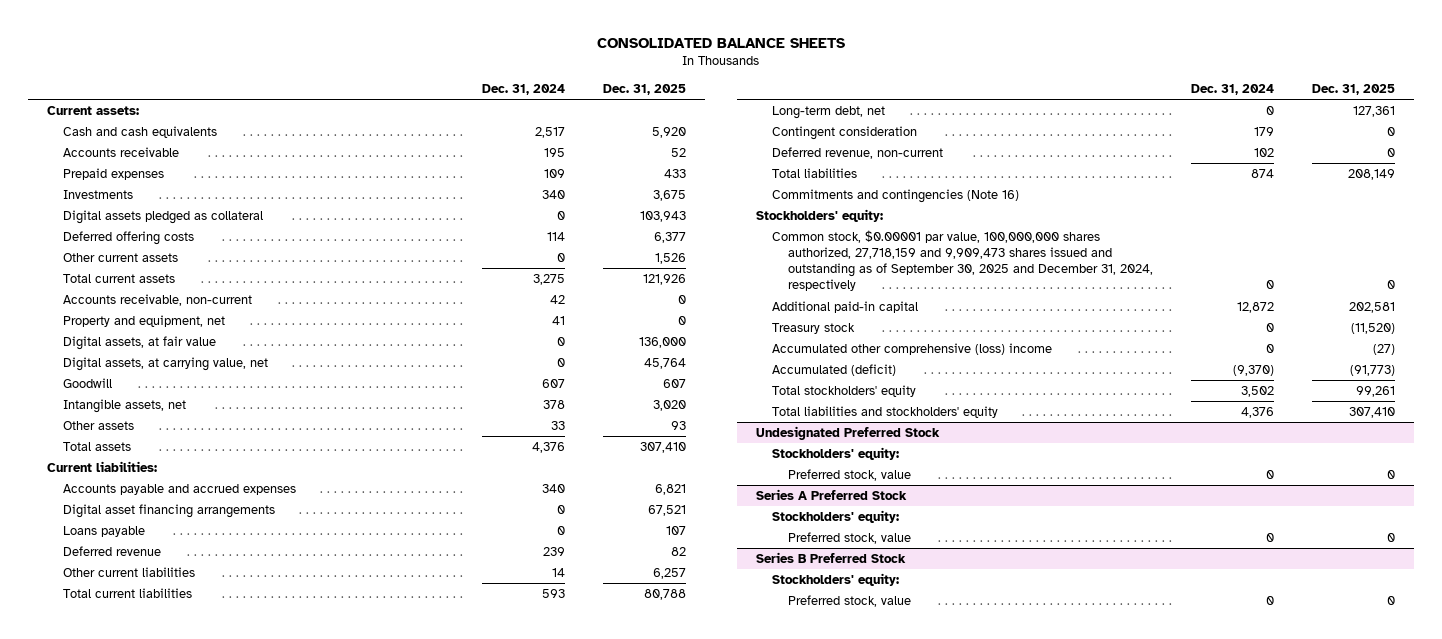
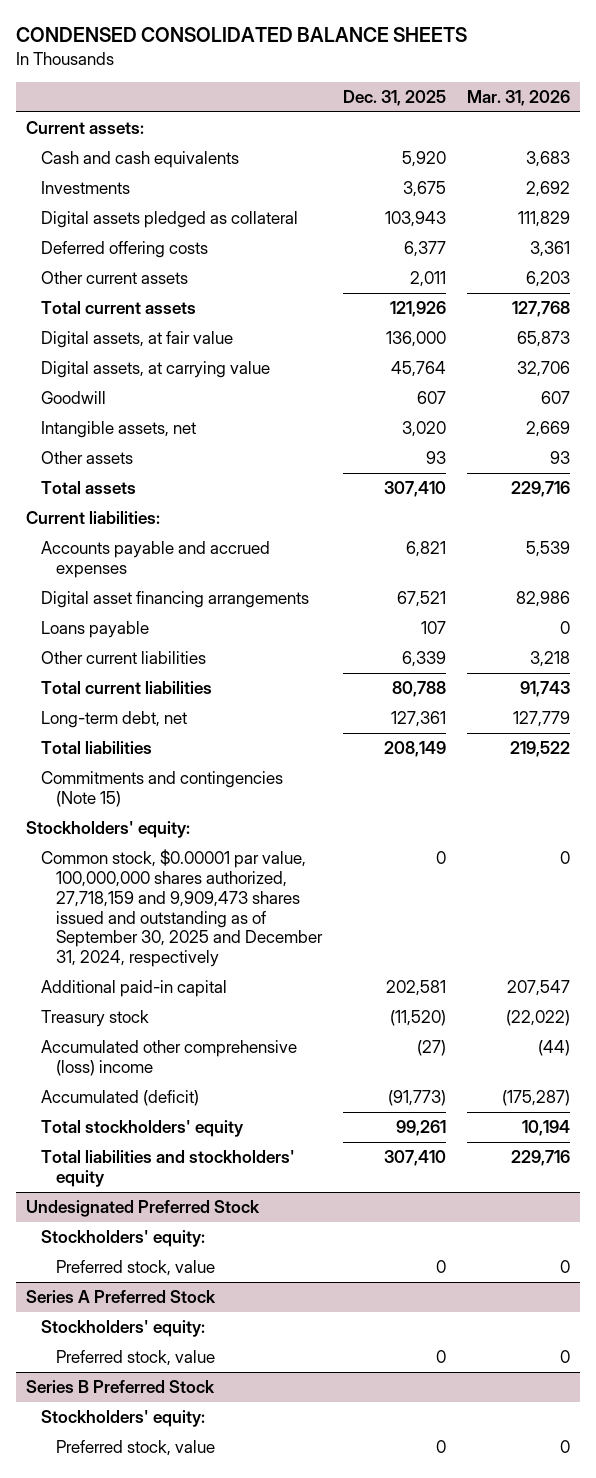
[597,38,846,49] CONSOLIDATED BALANCE SHEETS -> [15,26,467,42] CONDENSED CONSOLIDATED BALANCE SHEETS
[482,83,566,95] Dec. 31, 2024 -> none
none -> [466,89,570,106] Mar. 31, 2026
[63,146,180,157] Accounts receivable -> none
[63,167,165,180] Prepaid expenses -> none
[655,252,687,264] 1,526 -> [409,271,446,288] 2,011
[63,293,253,306] Accounts receivable, non-current -> none
[63,314,226,327] Property and equipment, net -> none
[63,356,269,371] Digital assets, at carrying value, net -> [40,361,270,379] Digital assets, at carrying value
[63,545,162,556] Deferred revenue -> none
[653,567,687,579] 6,257 -> [401,651,446,668] 6,339
[772,125,918,140] Contingent consideration -> none
[772,146,944,159] Deferred revenue, non-current -> none
[772,188,1020,203] Commitments and contingencies (Note 16) -> [40,771,283,808] Commitments and contingencies (Note 15)

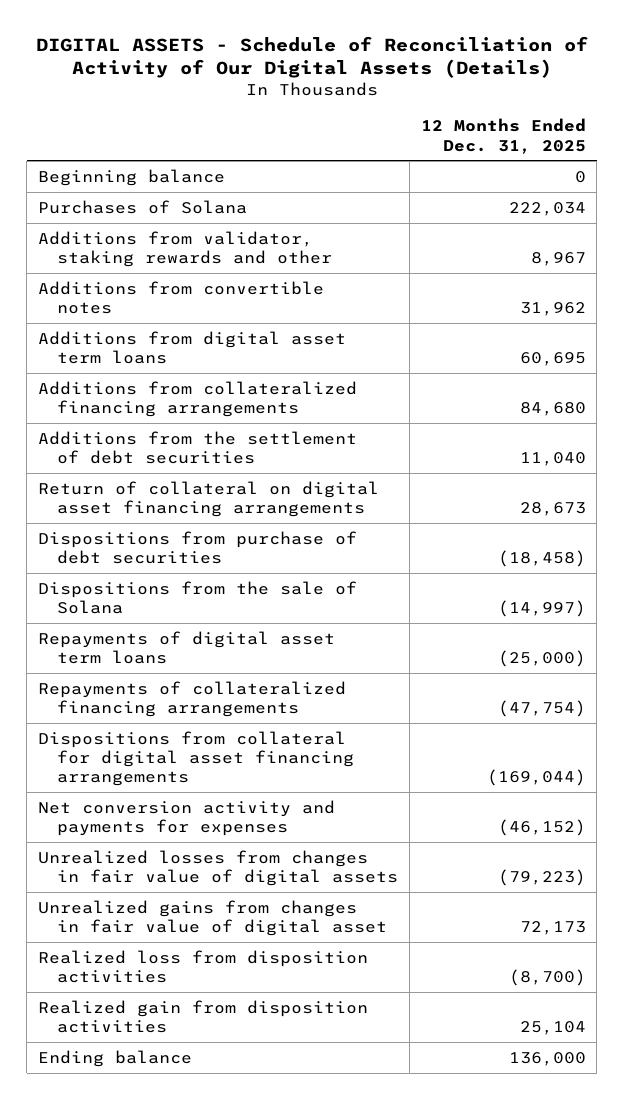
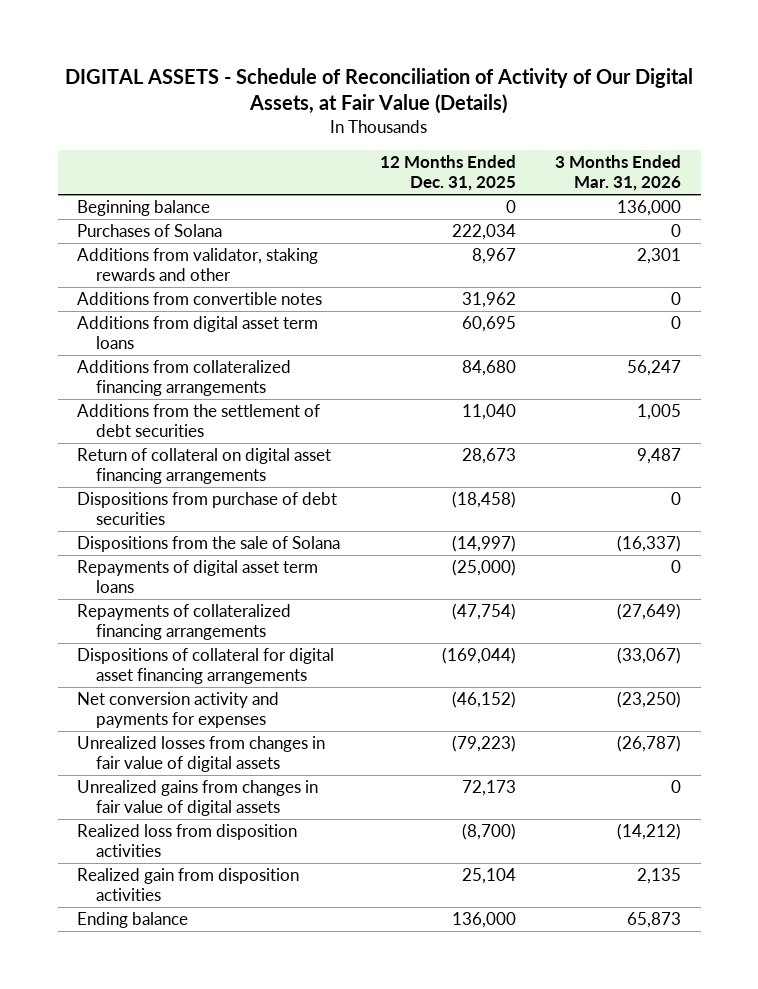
[35,35,588,79] DIGITAL ASSETS - Schedule of Reconciliation of Activity of Our Digital Assets (Details) -> [65,67,694,115] DIGITAL ASSETS - Schedule of Reconciliation of Activity of Our Digital Assets, at Fair Value (Details)
none -> [555,155,682,192] 3 Months Ended Mar. 31, 2026
[37,730,354,787] Dispositions from collateral for digital asset financing arrangements -> [77,648,335,684] Dispositions of collateral for digital asset financing arrangements
[37,899,387,937] Unrealized gains from changes in fair value of digital asset -> [77,780,319,816] Unrealized gains from changes in fair value of digital assets

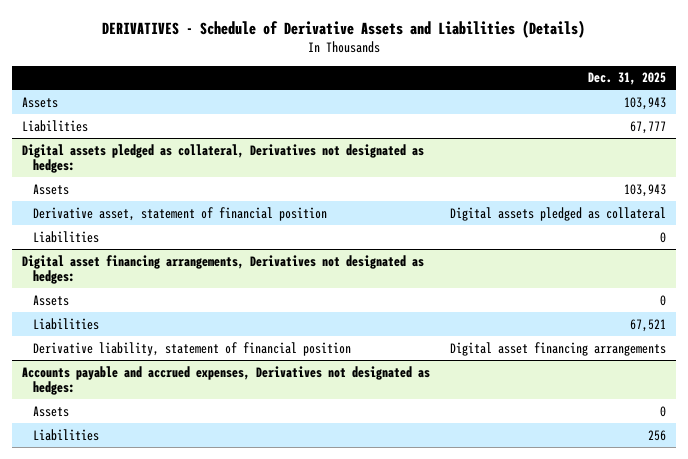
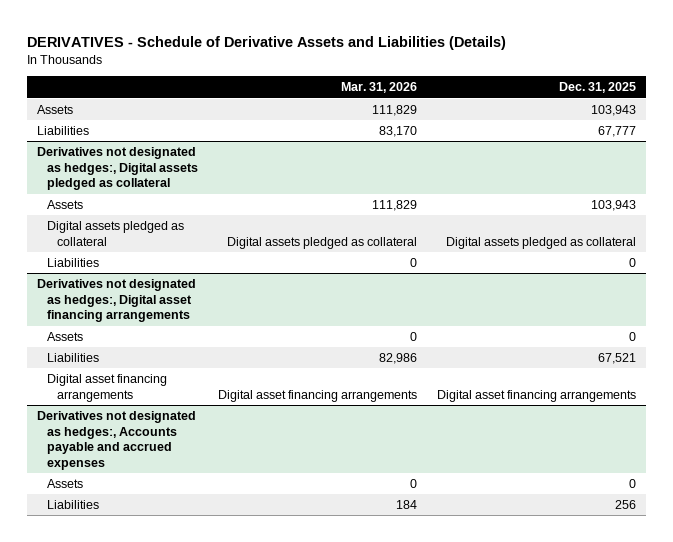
none -> [341,82,418,94] Mar. 31, 2026
[22,143,425,174] Digital assets pledged as collateral, Derivatives not designated as hedges: -> [37,147,199,191] Derivatives not designated as hedges:, Digital assets pledged as collateral
[33,206,328,221] Derivative asset, statement of financial position -> [47,221,185,246] Digital assets pledged as collateral
[22,254,425,285] Digital asset financing arrangements, Derivatives not designated as hedges: -> [37,279,197,323] Derivatives not designated as hedges:, Digital asset financing arrangements
[33,341,352,356] Derivative liability, statement of financial position -> [47,374,168,402] Digital asset financing arrangements
[22,365,431,396] Accounts payable and accrued expenses, Derivatives not designated as hedges: -> [37,411,197,470] Derivatives not designated as hedges:, Accounts payable and accrued expenses

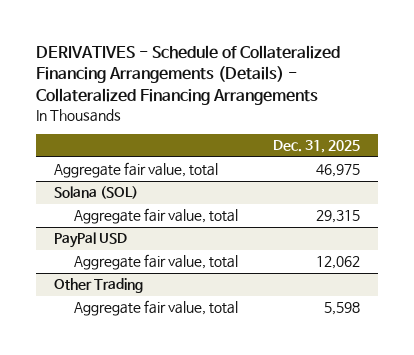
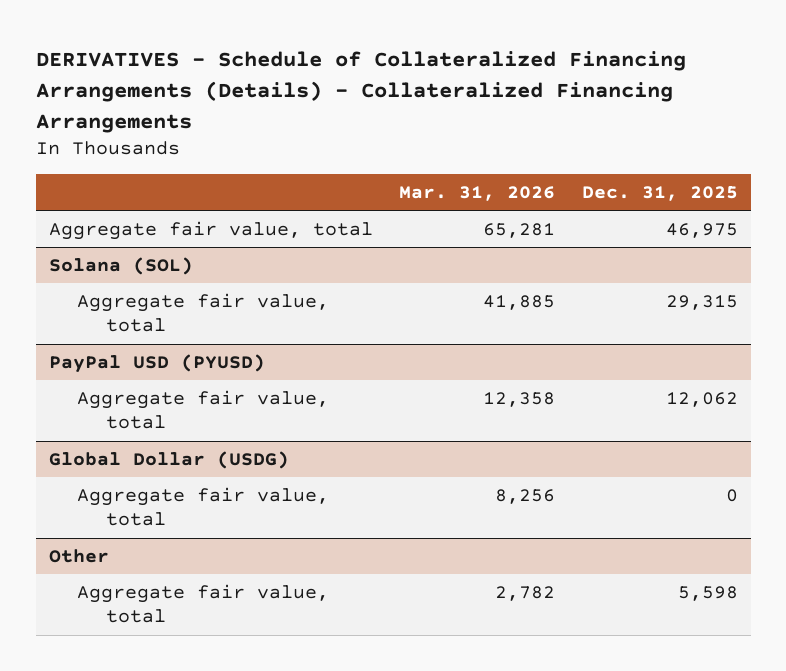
none -> [399,185,556,201] Mar. 31, 2026
[53,232,127,249] PayPal USD -> [48,353,265,373] PayPal USD (PYUSD)
[53,278,143,294] Other Trading -> [48,450,289,469] Global Dollar (USDG)
none -> [77,486,330,527] Aggregate fair value, total
none -> [48,548,109,563] Other

